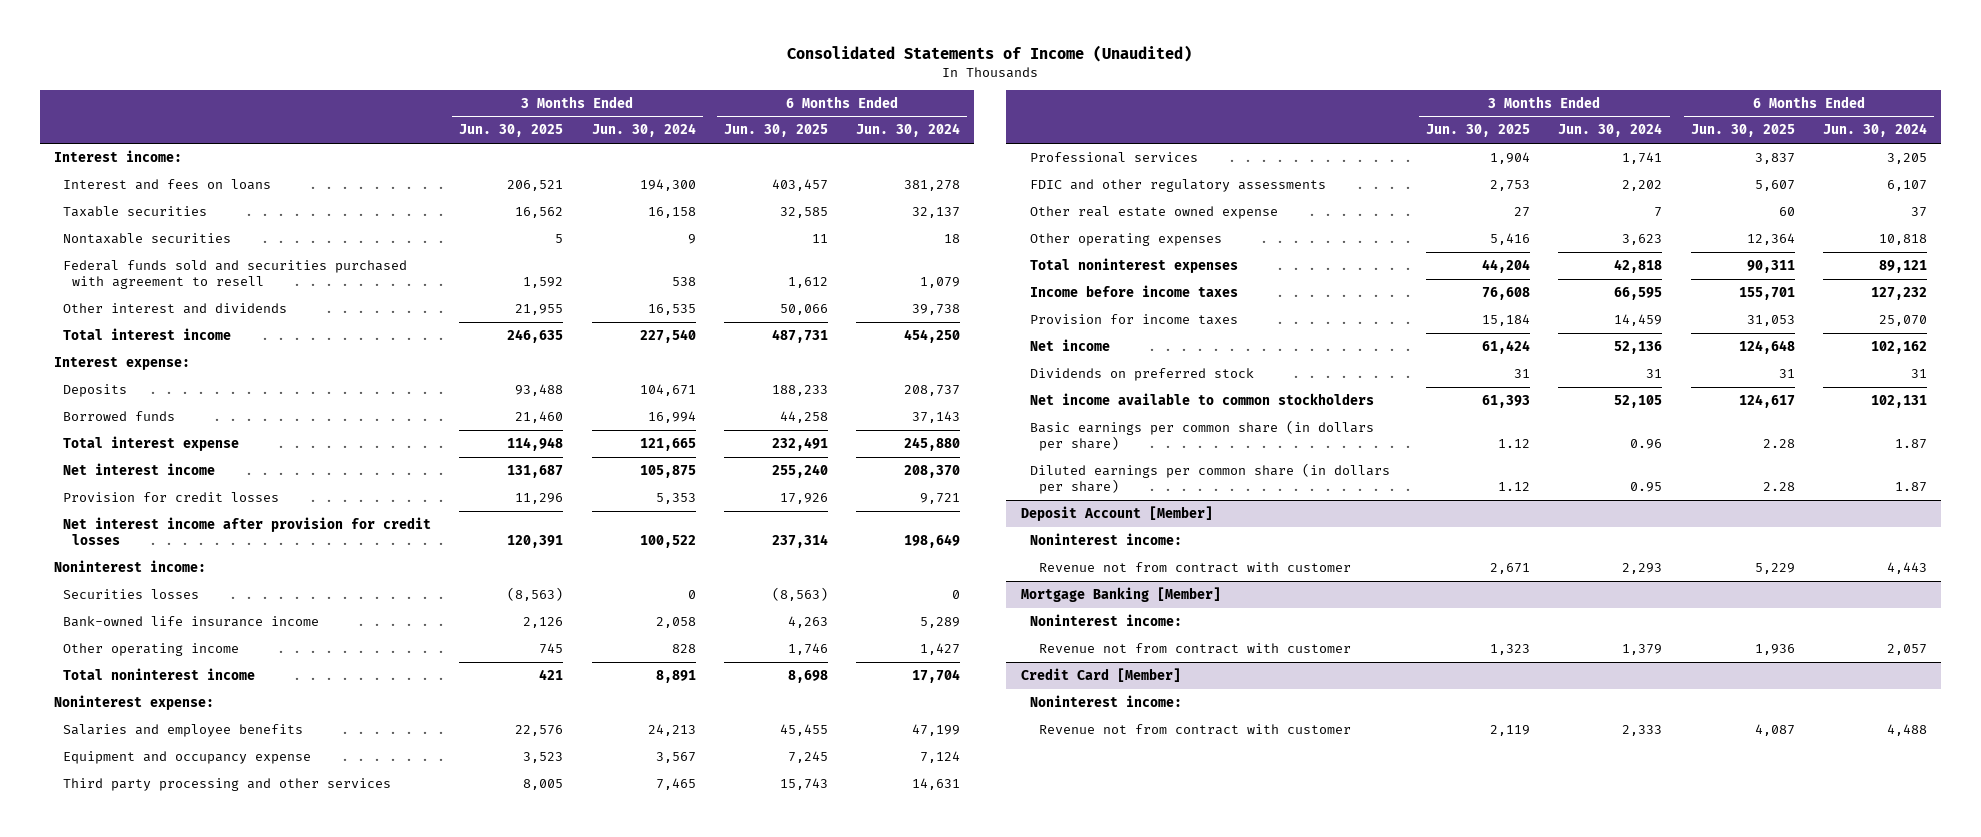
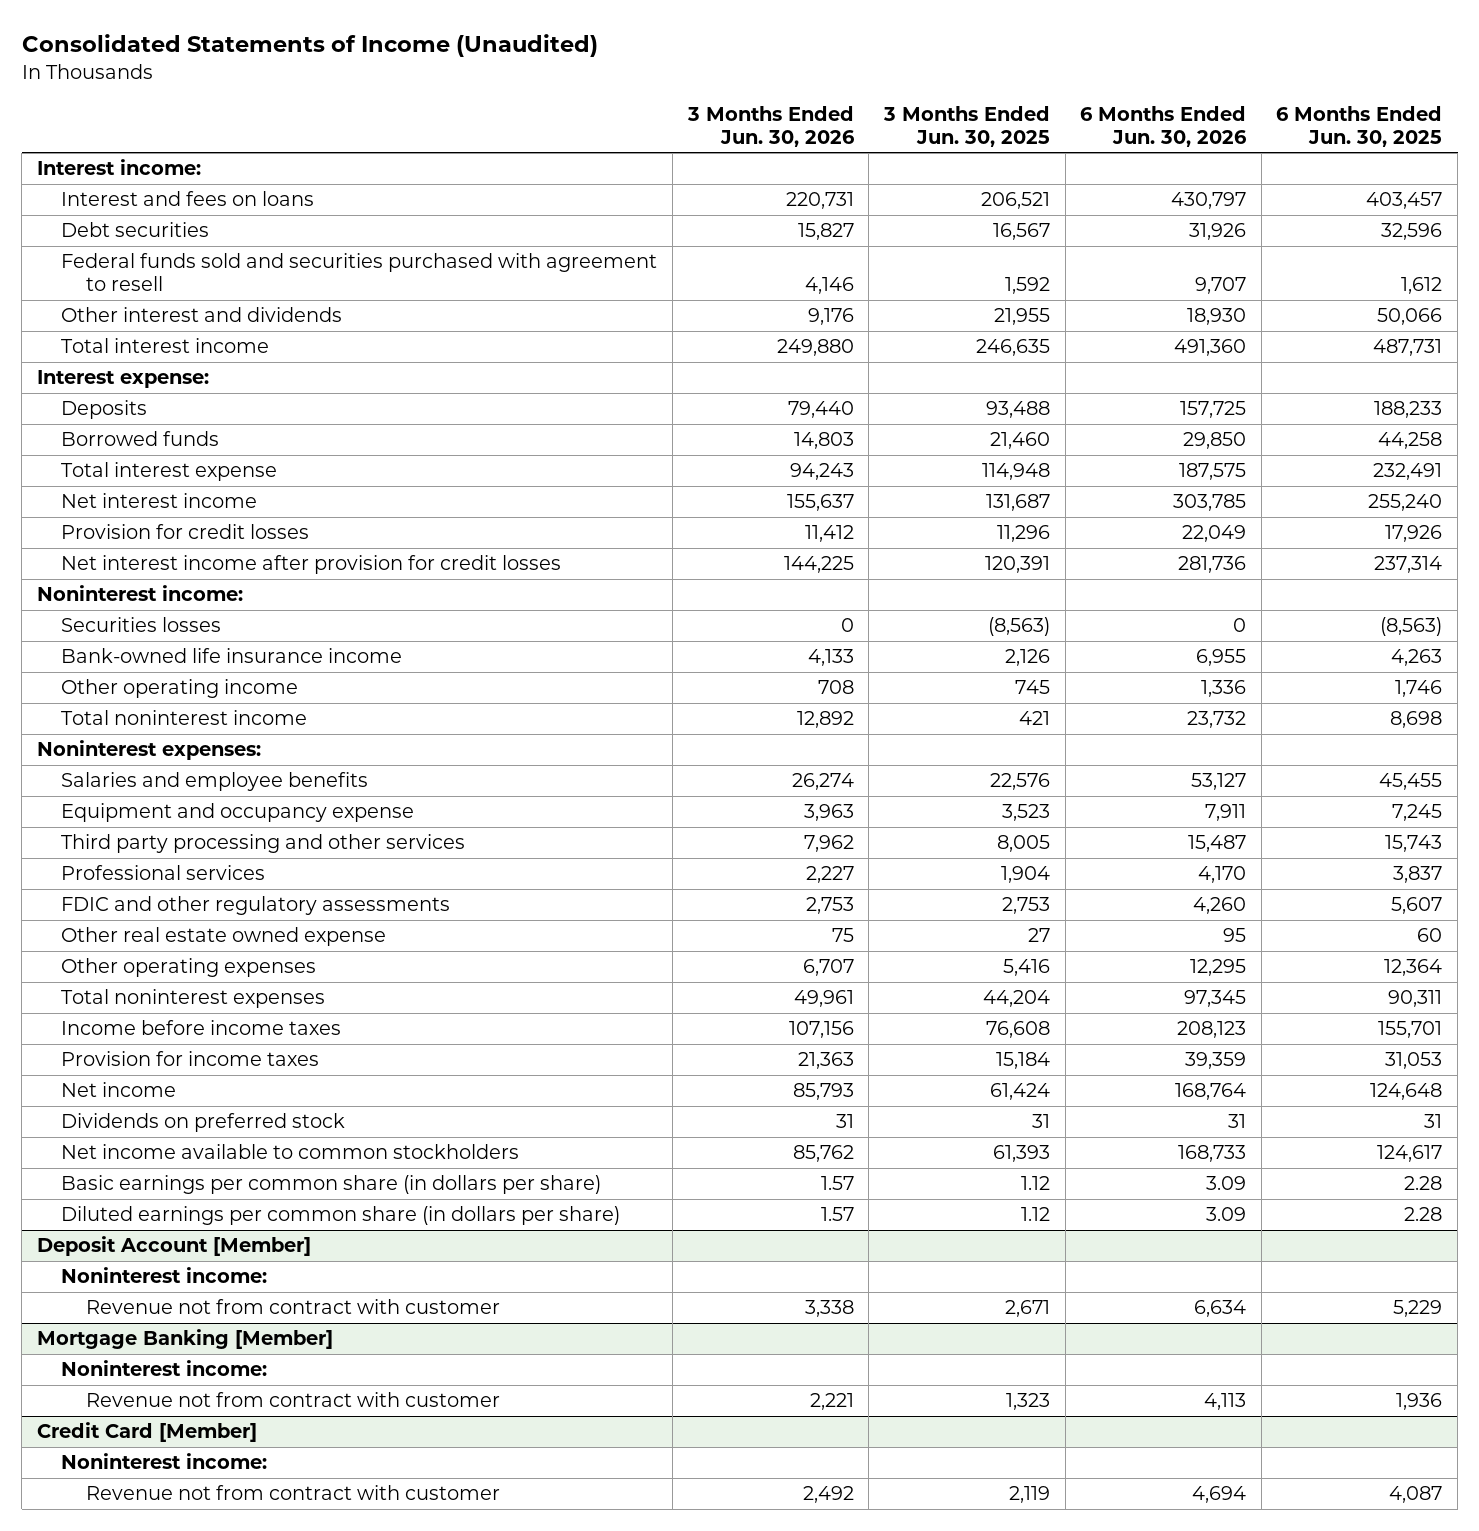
[591,123,696,138] Jun. 30, 2024 -> none
[856,123,961,138] Jun. 30, 2024 -> none
none -> [686,105,855,147] 3 Months Ended Jun. 30, 2026
none -> [1080,105,1248,147] 6 Months Ended Jun. 30, 2026
[62,205,207,217] Taxable securities -> none
[62,232,231,244] Nontaxable securities -> none
none -> [61,222,210,238] Debt securities
[53,694,214,710] Noninterest expense: -> [37,740,262,761] Noninterest expenses:

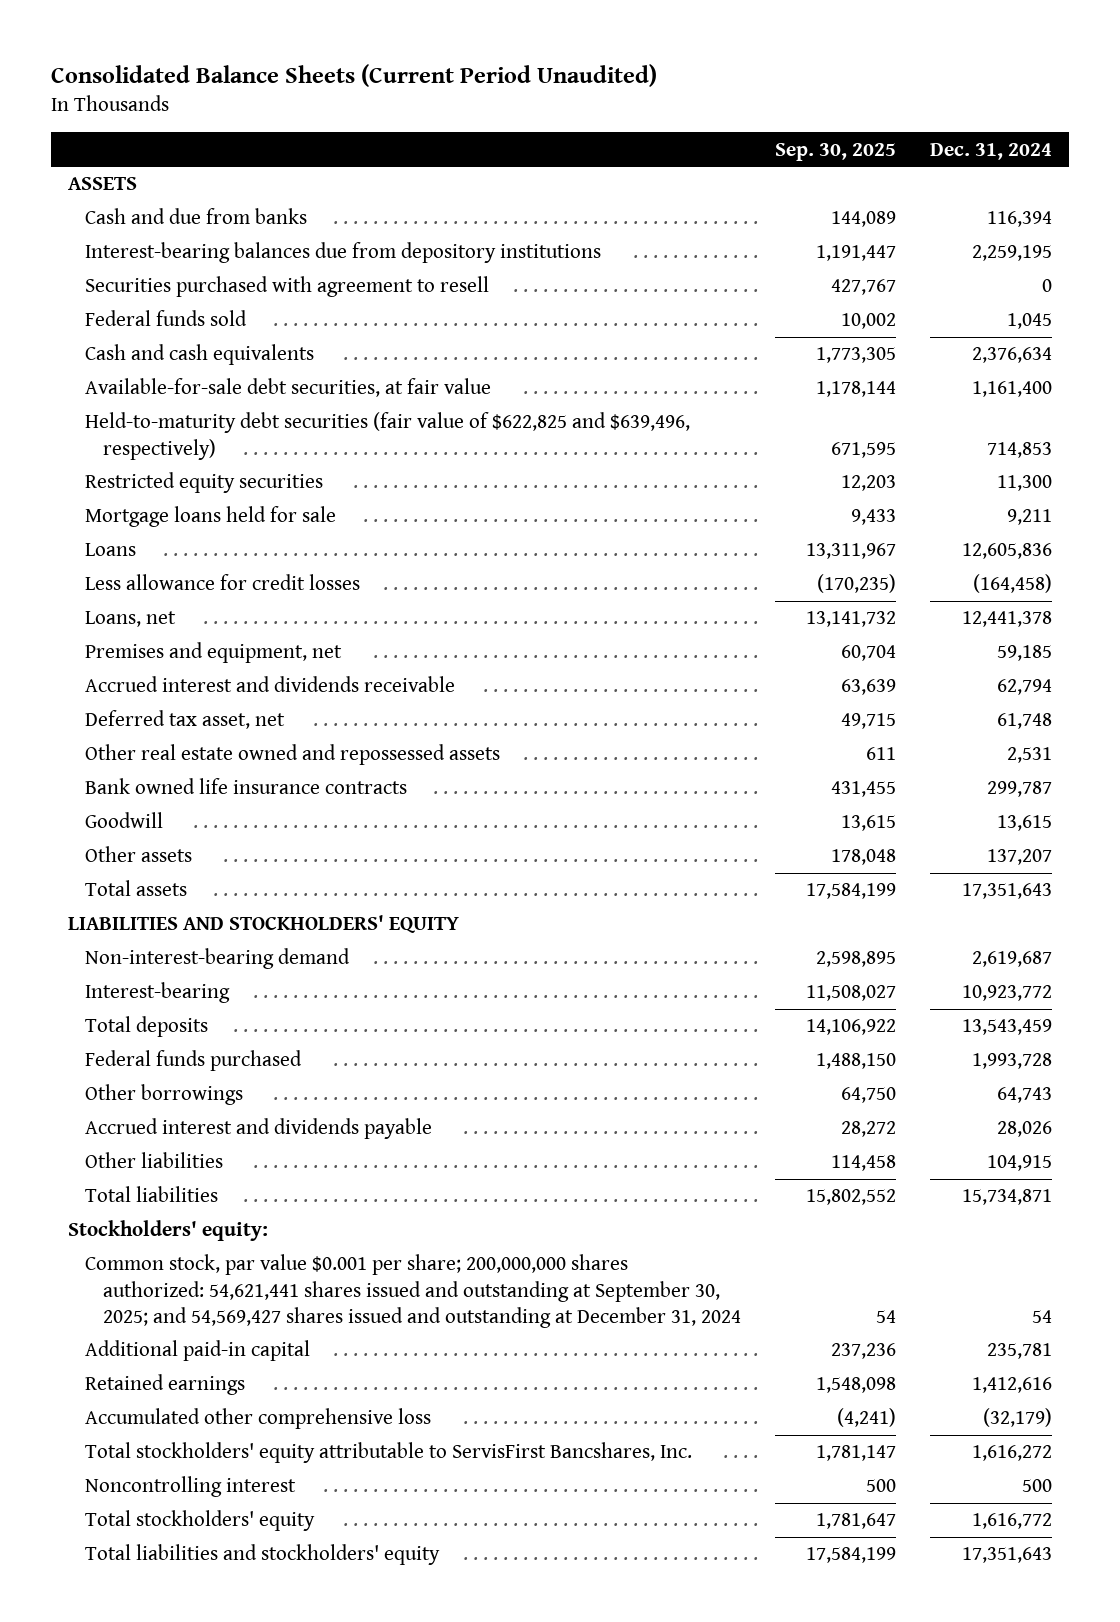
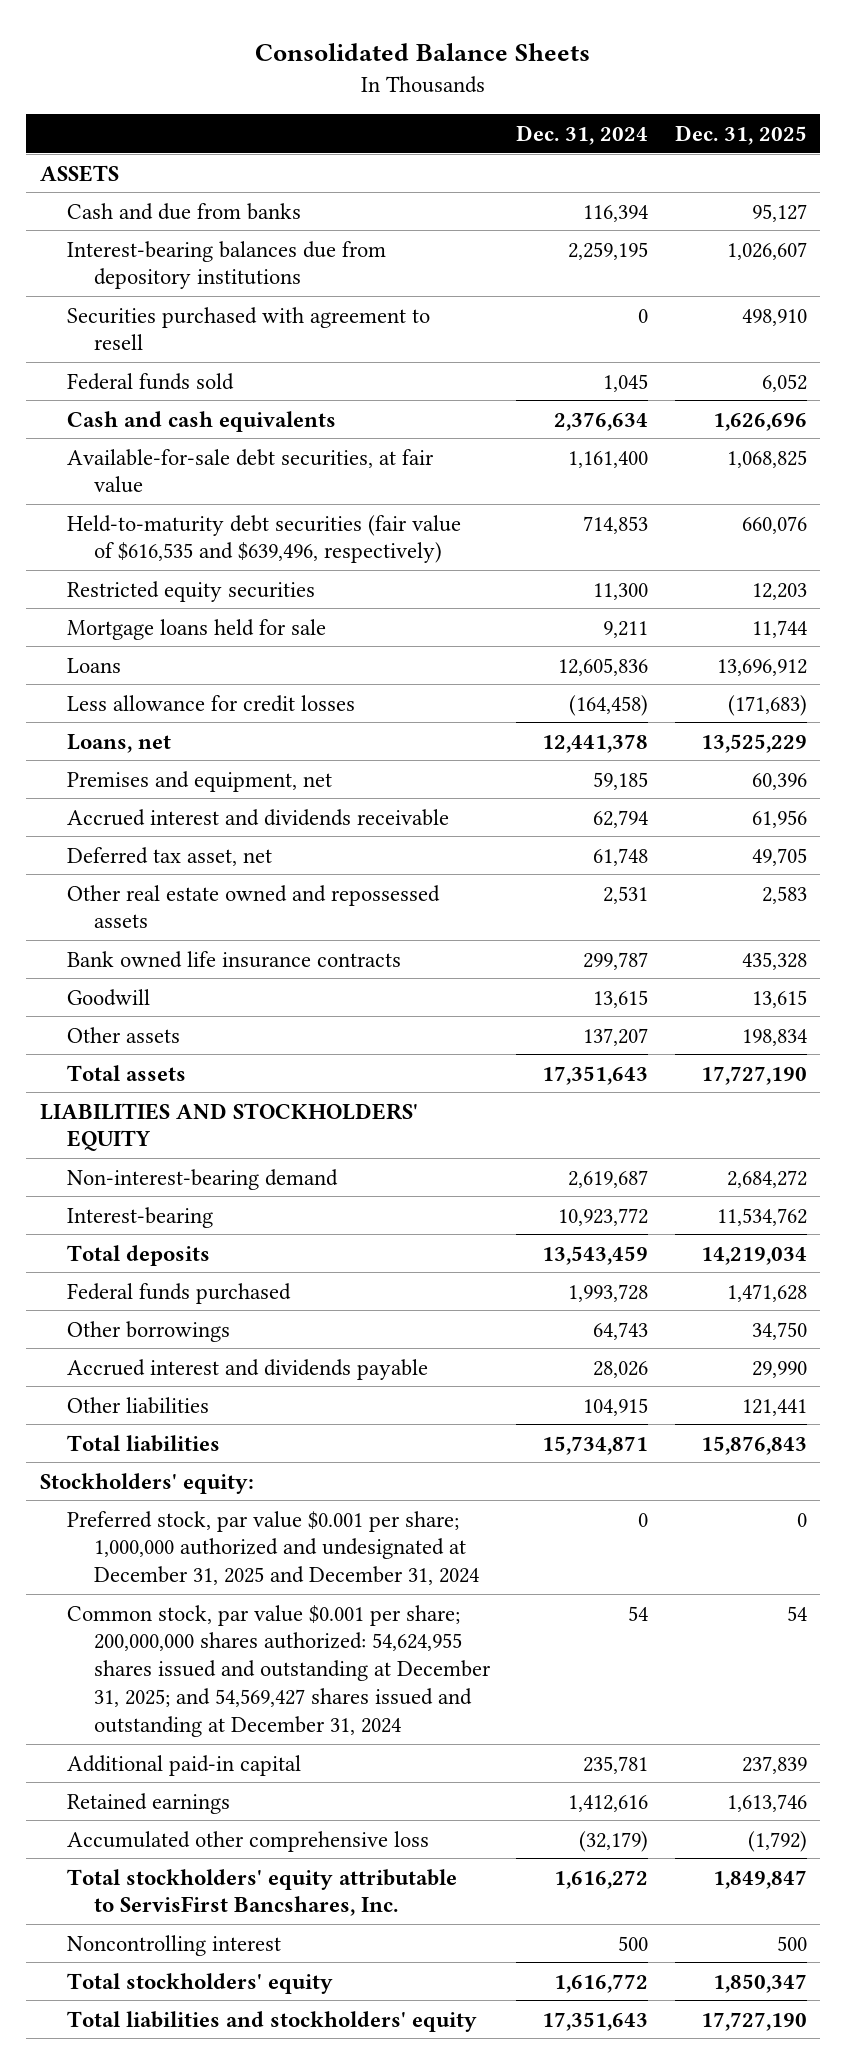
[51,64,658,88] Consolidated Balance Sheets (Current Period Unaudited) -> [255,43,591,62] Consolidated Balance Sheets
[774,142,896,161] Sep. 30, 2025 -> none
none -> [674,124,807,145] Dec. 31, 2025
[85,412,691,460] Held-to-maturity debt securities (fair value of $622,825 and $639,496, respectively) -> [66,514,461,564] Held-to-maturity debt securities (fair value of $616,535 and $639,496, respectively)
none -> [66,1510,480,1586] Preferred stock, par value $0.001 per share; 1,000,000 authorized and undesignated at December 31, 2025 and December 31, 2024
[85,1254,741,1328] Common stock, par value $0.001 per share; 200,000,000 shares authorized: 54,621,441 shares issued and outstanding at September 30, 2025; and 54,569,427 shares issued and outstanding at December 31, 2024 -> [66,1604,492,1737] Common stock, par value $0.001 per share; 200,000,000 shares authorized: 54,624,955 shares issued and outstanding at December 31, 2025; and 54,569,427 shares issued and outstanding at December 31, 2024

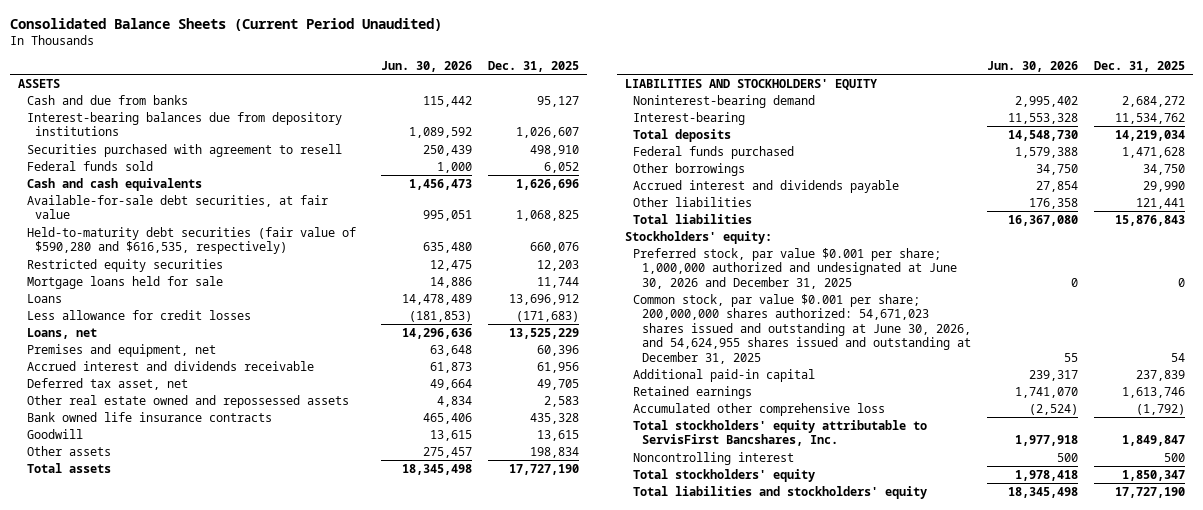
[255,43,591,62] Consolidated Balance Sheets -> [9,17,442,31] Consolidated Balance Sheets (Current Period Unaudited)
[516,124,649,145] Dec. 31, 2024 -> none
none -> [380,60,472,72] Jun. 30, 2026
[66,514,461,564] Held-to-maturity debt securities (fair value of $616,535 and $639,496, respectively) -> [26,227,356,255] Held-to-maturity debt securities (fair value of $590,280 and $616,535, respectively)
[66,1168,338,1190] Non-interest-bearing demand -> [633,95,816,109] Noninterest-bearing demand
[66,1510,480,1586] Preferred stock, par value $0.001 per share; 1,000,000 authorized and undesignated at December 31, 2025 and December 31, 2024 -> [633,248,958,289] Preferred stock, par value $0.001 per share; 1,000,000 authorized and undesignated at June 30, 2026 and December 31, 2025
[66,1604,492,1737] Common stock, par value $0.001 per share; 200,000,000 shares authorized: 54,624,955 shares issued and outstanding at December 31, 2025; and 54,569,427 shares issued and outstanding at December 31, 2024 -> [633,294,972,364] Common stock, par value $0.001 per share; 200,000,000 shares authorized: 54,671,023 shares issued and outstanding at June 30, 2026, and 54,624,955 shares issued and outstanding at December 31, 2025

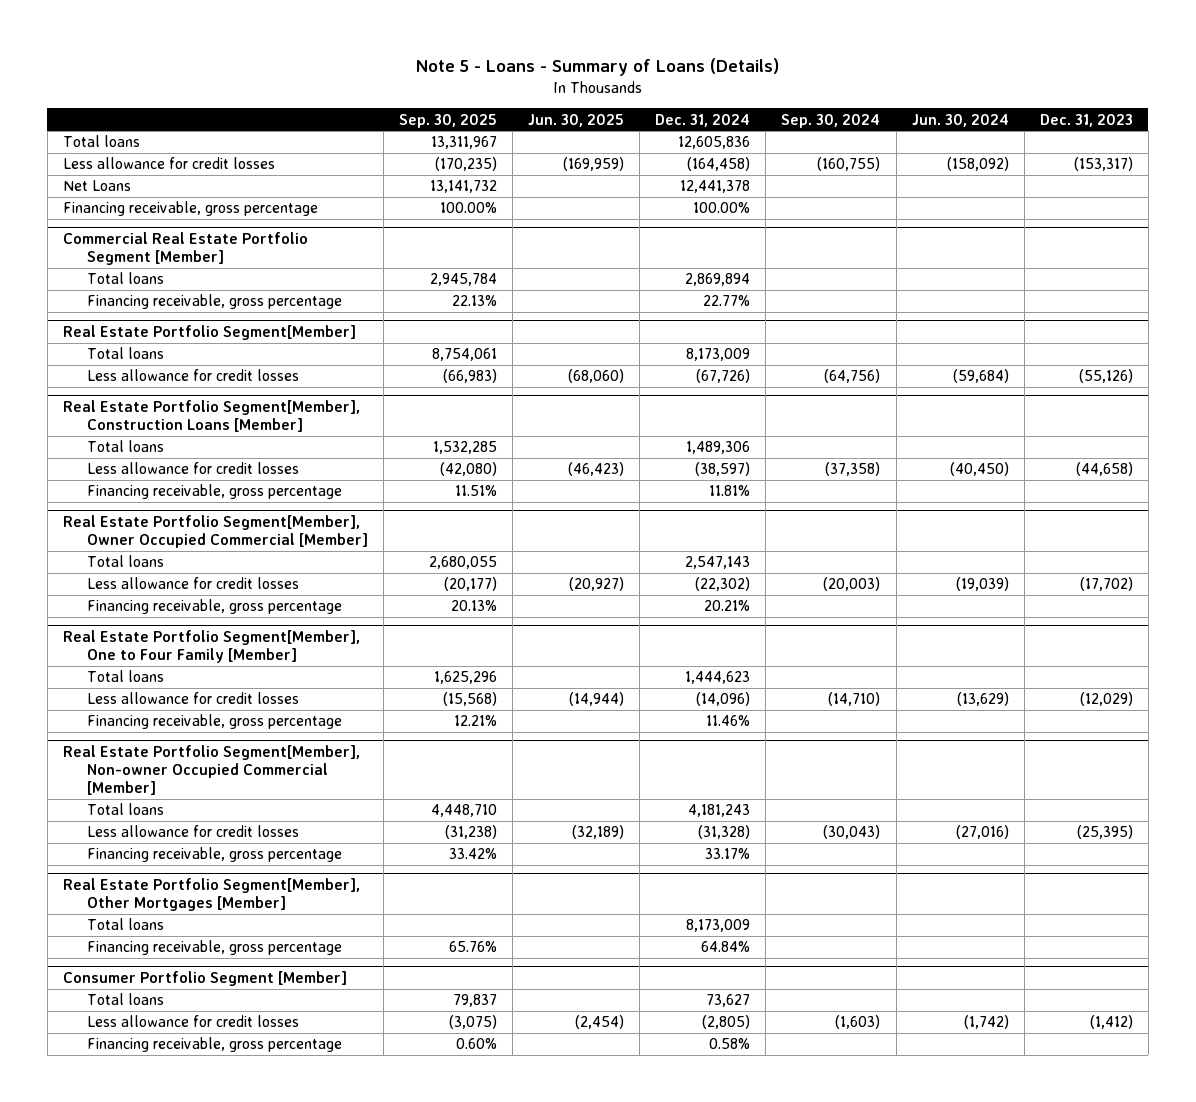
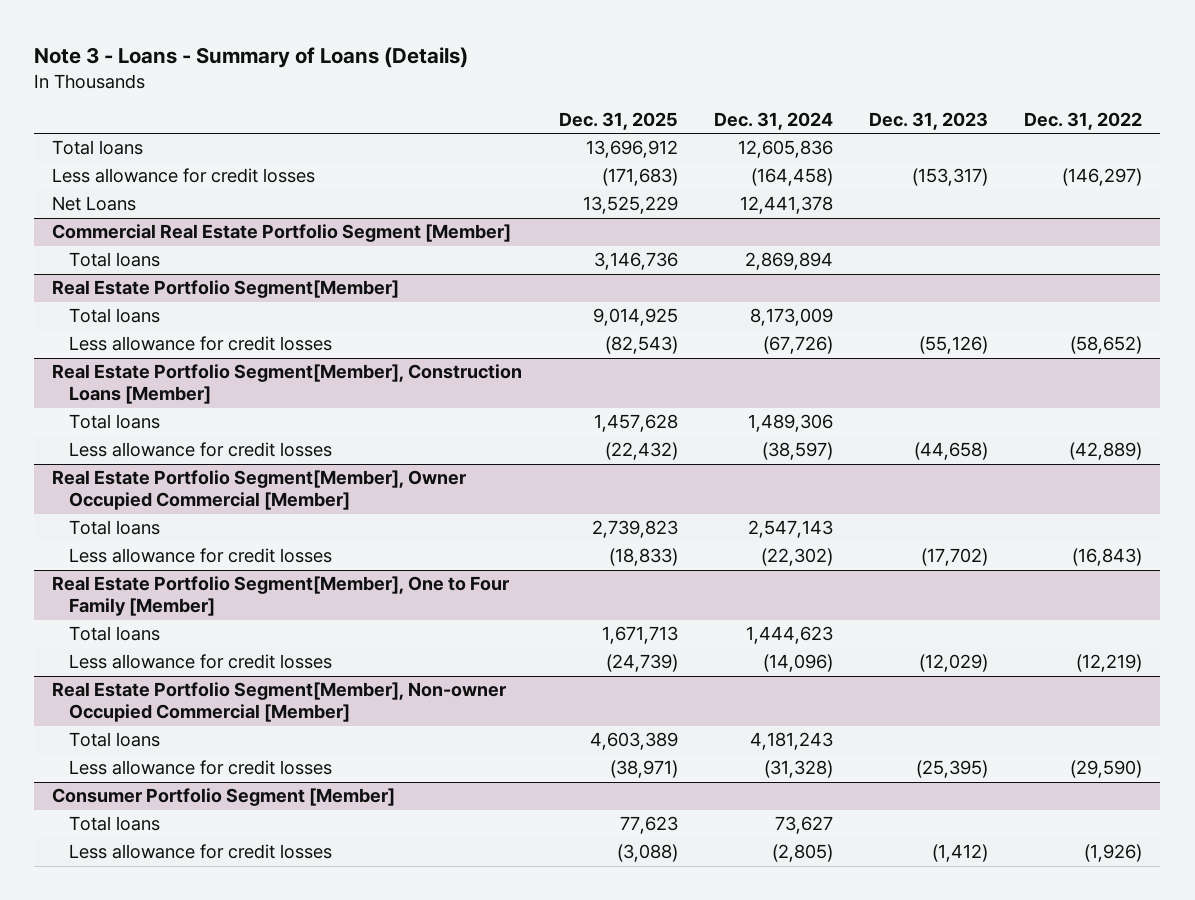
[415,57,779,76] Note 5 - Loans - Summary of Loans (Details) -> [34,46,469,68] Note 3 - Loans - Summary of Loans (Details)
[399,113,498,128] Sep. 30, 2025 -> none
[528,113,625,127] Jun. 30, 2025 -> none
[781,113,881,128] Sep. 30, 2024 -> none
[911,113,1009,127] Jun. 30, 2024 -> none
none -> [558,112,678,131] Dec. 31, 2025
none -> [1024,112,1143,131] Dec. 31, 2022
[62,201,318,217] Financing receivable, gross percentage -> none
[86,294,342,310] Financing receivable, gross percentage -> none
[86,484,342,500] Financing receivable, gross percentage -> none
[86,599,342,615] Financing receivable, gross percentage -> none
[86,714,342,730] Financing receivable, gross percentage -> none
[86,847,342,863] Financing receivable, gross percentage -> none
[62,878,360,912] Real Estate Portfolio Segment[Member], Other Mortgages [Member] -> none
[86,918,164,931] Total loans -> none
[86,940,342,956] Financing receivable, gross percentage -> none
[86,1037,342,1053] Financing receivable, gross percentage -> none

